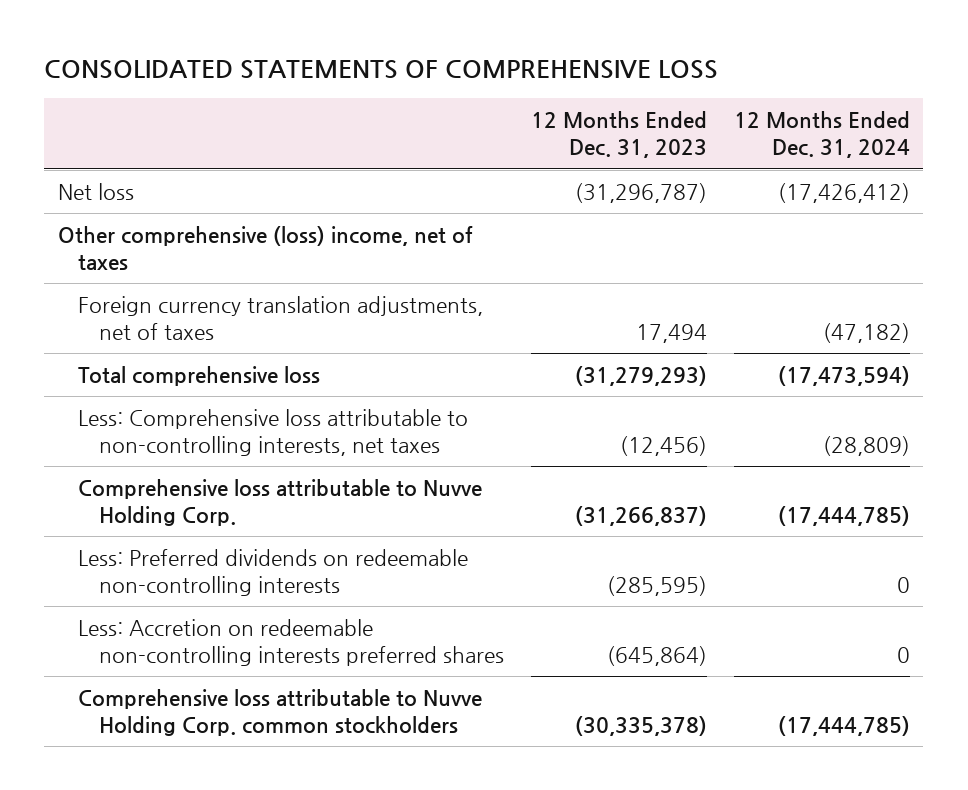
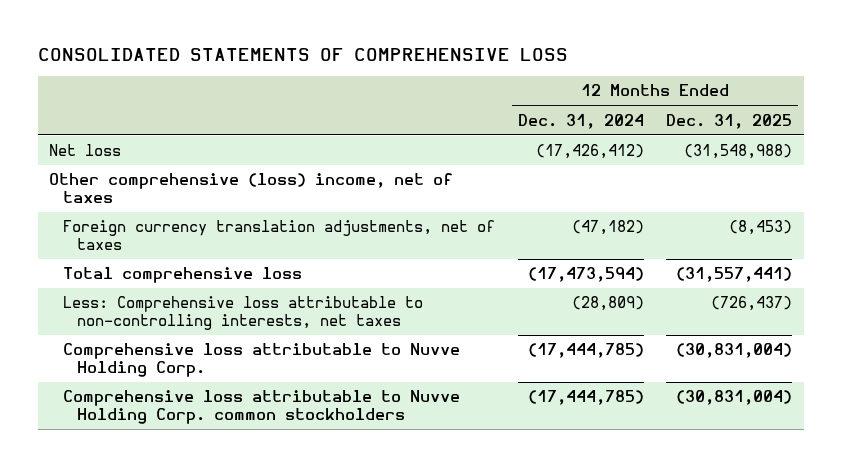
[531,111,708,159] 12 Months Ended Dec. 31, 2023 -> none
none -> [666,113,793,129] Dec. 31, 2025
[78,549,469,596] Less: Preferred dividends on redeemable non-controlling interests -> none
[78,619,505,666] Less: Accretion on redeemable non-controlling interests preferred shares -> none

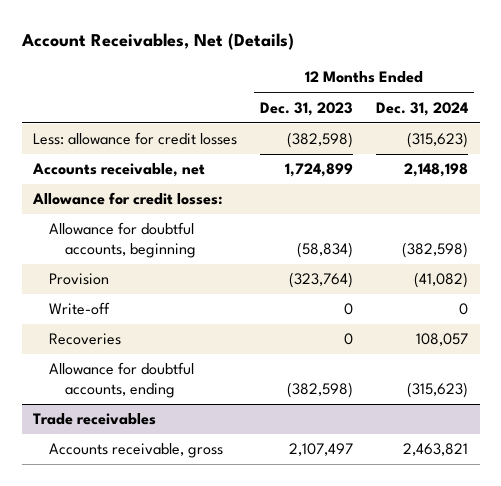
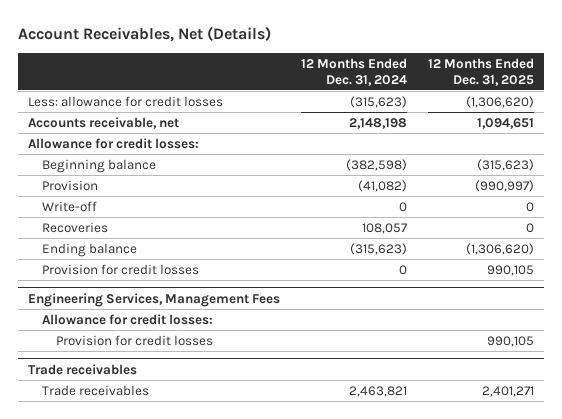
[260,101,354,116] Dec. 31, 2023 -> none
none -> [427,57,534,86] 12 Months Ended Dec. 31, 2025
[48,222,196,259] Allowance for doubtful accounts, beginning -> [42,158,157,173] Beginning balance
[48,362,194,399] Allowance for doubtful accounts, ending -> [42,242,138,257] Ending balance
none -> [42,263,200,275] Provision for credit losses
none -> [28,292,281,307] Engineering Services, Management Fees
none -> [42,313,214,325] Allowance for credit losses:
none -> [56,334,214,346] Provision for credit losses
[48,443,223,459] Accounts receivable, gross -> [42,384,150,396] Trade receivables

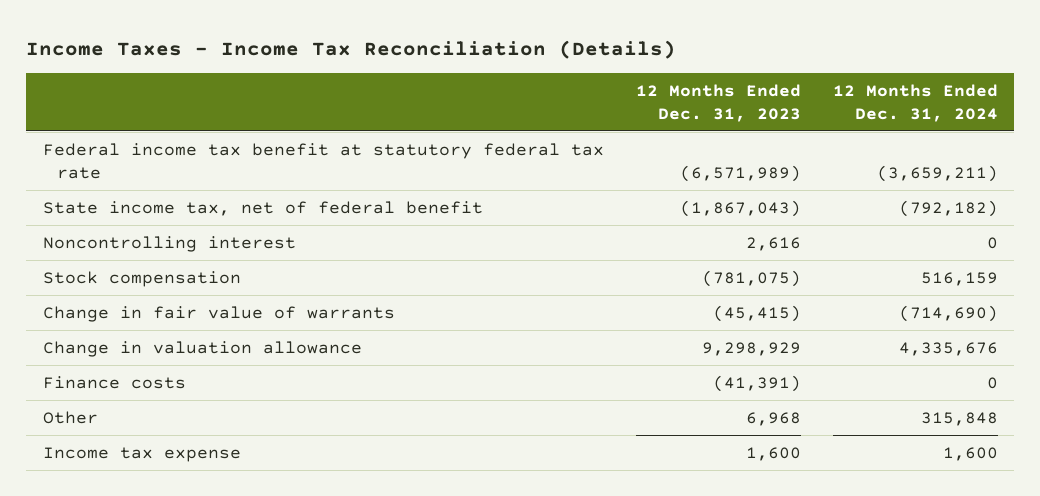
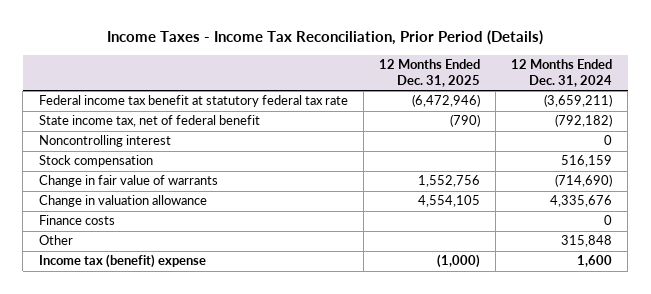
[26,39,677,59] Income Taxes - Income Tax Reconciliation (Details) -> [107,30,544,46] Income Taxes - Income Tax Reconciliation, Prior Period (Details)
[635,83,801,122] 12 Months Ended Dec. 31, 2023 -> none
none -> [378,59,480,87] 12 Months Ended Dec. 31, 2025
[42,446,241,462] Income tax expense -> [38,254,206,269] Income tax (benefit) expense

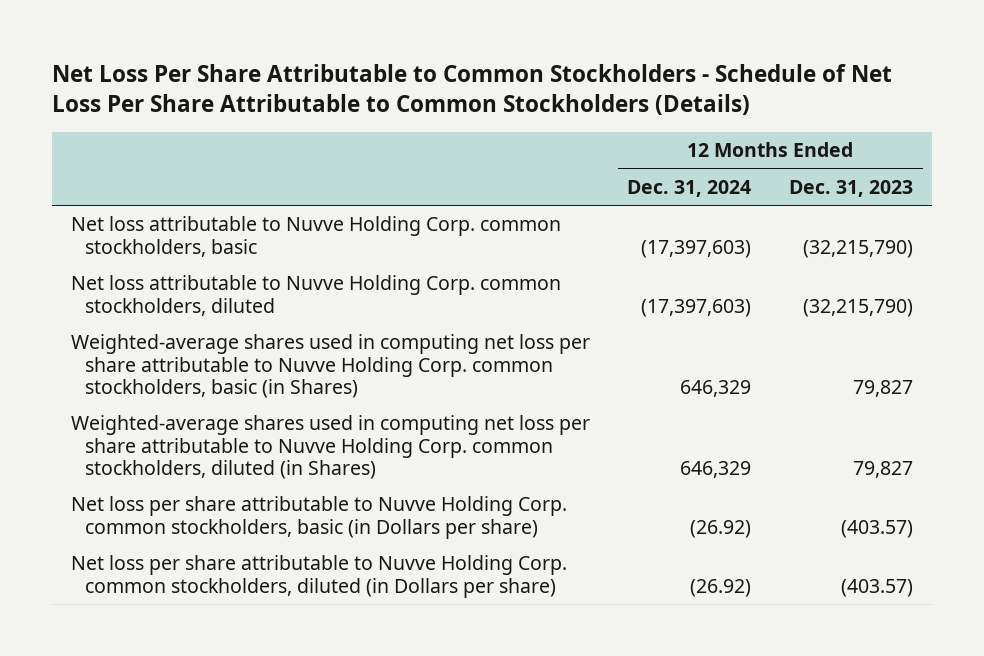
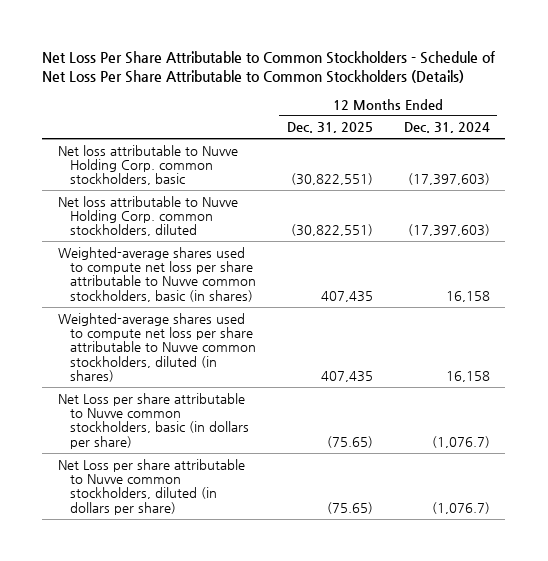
[789,179,914,197] Dec. 31, 2023 -> none
none -> [286,122,373,134] Dec. 31, 2025
[70,334,590,399] Weighted-average shares used in computing net loss per share attributable to Nuvve Holding Corp. common stockholders, basic (in Shares) -> [57,246,256,302] Weighted-average shares used to compute net loss per share attributable to Nuvve common stockholders, basic (in shares)
[680,380,752,398] 646,329 -> [445,290,490,302] 16,158
[70,415,590,480] Weighted-average shares used in computing net loss per share attributable to Nuvve Holding Corp. common stockholders, diluted (in Shares) -> [57,312,256,383] Weighted-average shares used to compute net loss per share attributable to Nuvve common stockholders, diluted (in shares)
[680,461,752,479] 646,329 -> [445,371,490,383] 16,158
[70,496,567,539] Net loss per share attributable to Nuvve Holding Corp. common stockholders, basic (in Dollars per share) -> [57,392,249,449] Net Loss per share attributable to Nuvve common stockholders, basic (in dollars per share)
[690,519,752,538] (26.92) -> [431,435,490,448] (1,076.7)
[70,555,567,598] Net loss per share attributable to Nuvve Holding Corp. common stockholders, diluted (in Dollars per share) -> [57,458,245,515] Net Loss per share attributable to Nuvve common stockholders, diluted (in dollars per share)
[690,578,752,597] (26.92) -> [431,501,490,514] (1,076.7)

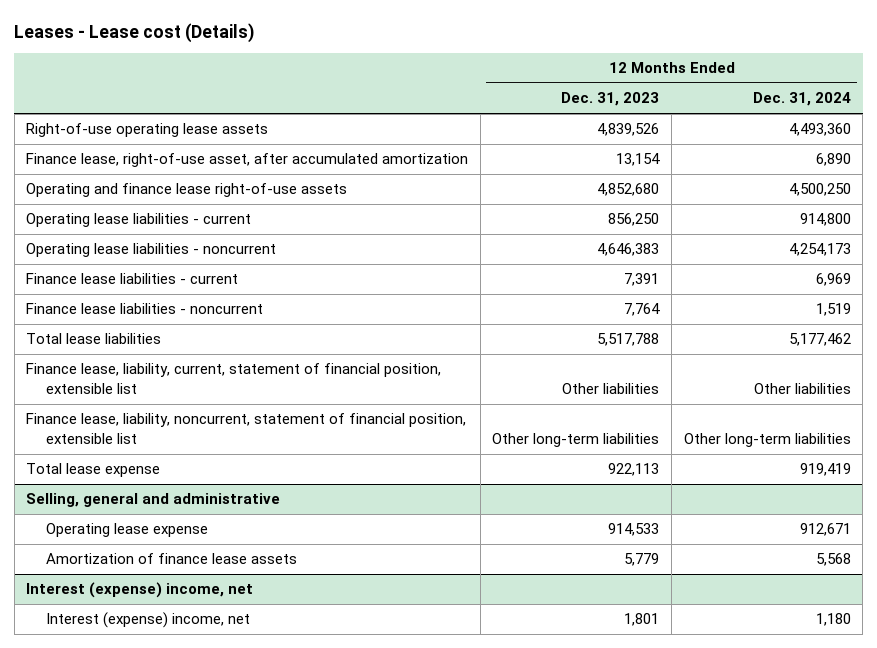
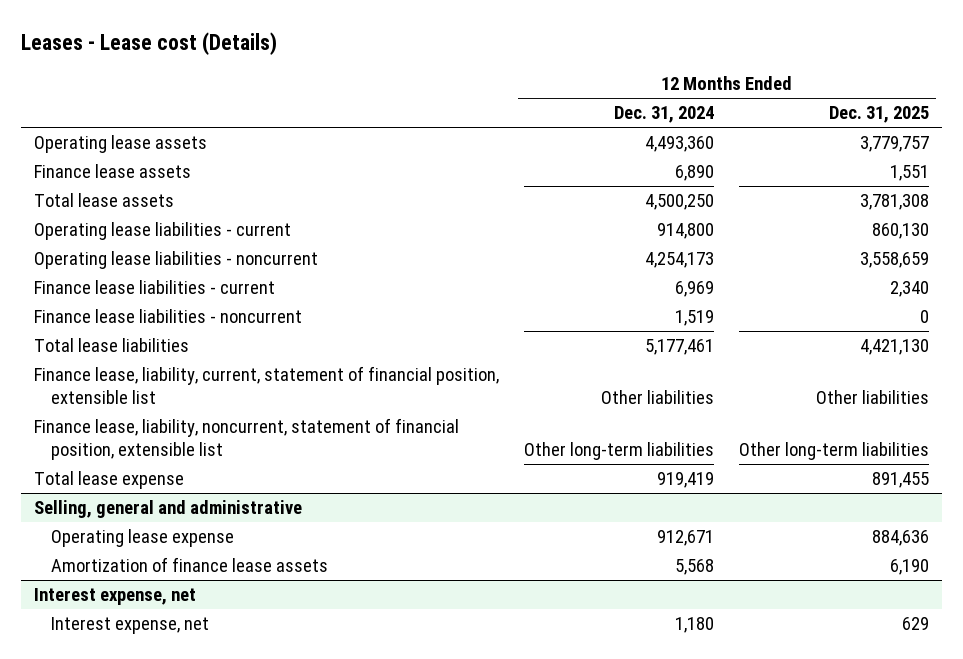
[561,92,660,107] Dec. 31, 2023 -> none
none -> [829,106,930,124] Dec. 31, 2025
[26,123,269,138] Right-of-use operating lease assets -> [34,135,208,154] Operating lease assets
[26,153,469,168] Finance lease, right-of-use asset, after accumulated amortization -> [34,164,192,179] Finance lease assets
[26,183,348,198] Operating and finance lease right-of-use assets -> [34,193,175,208] Total lease assets
[788,333,851,347] 5,177,462 -> [645,339,715,356] 5,177,461
[26,582,254,599] Interest (expense) income, net -> [34,588,197,606] Interest expense, net
[46,612,251,629] Interest (expense) income, net -> [51,617,210,635] Interest expense, net

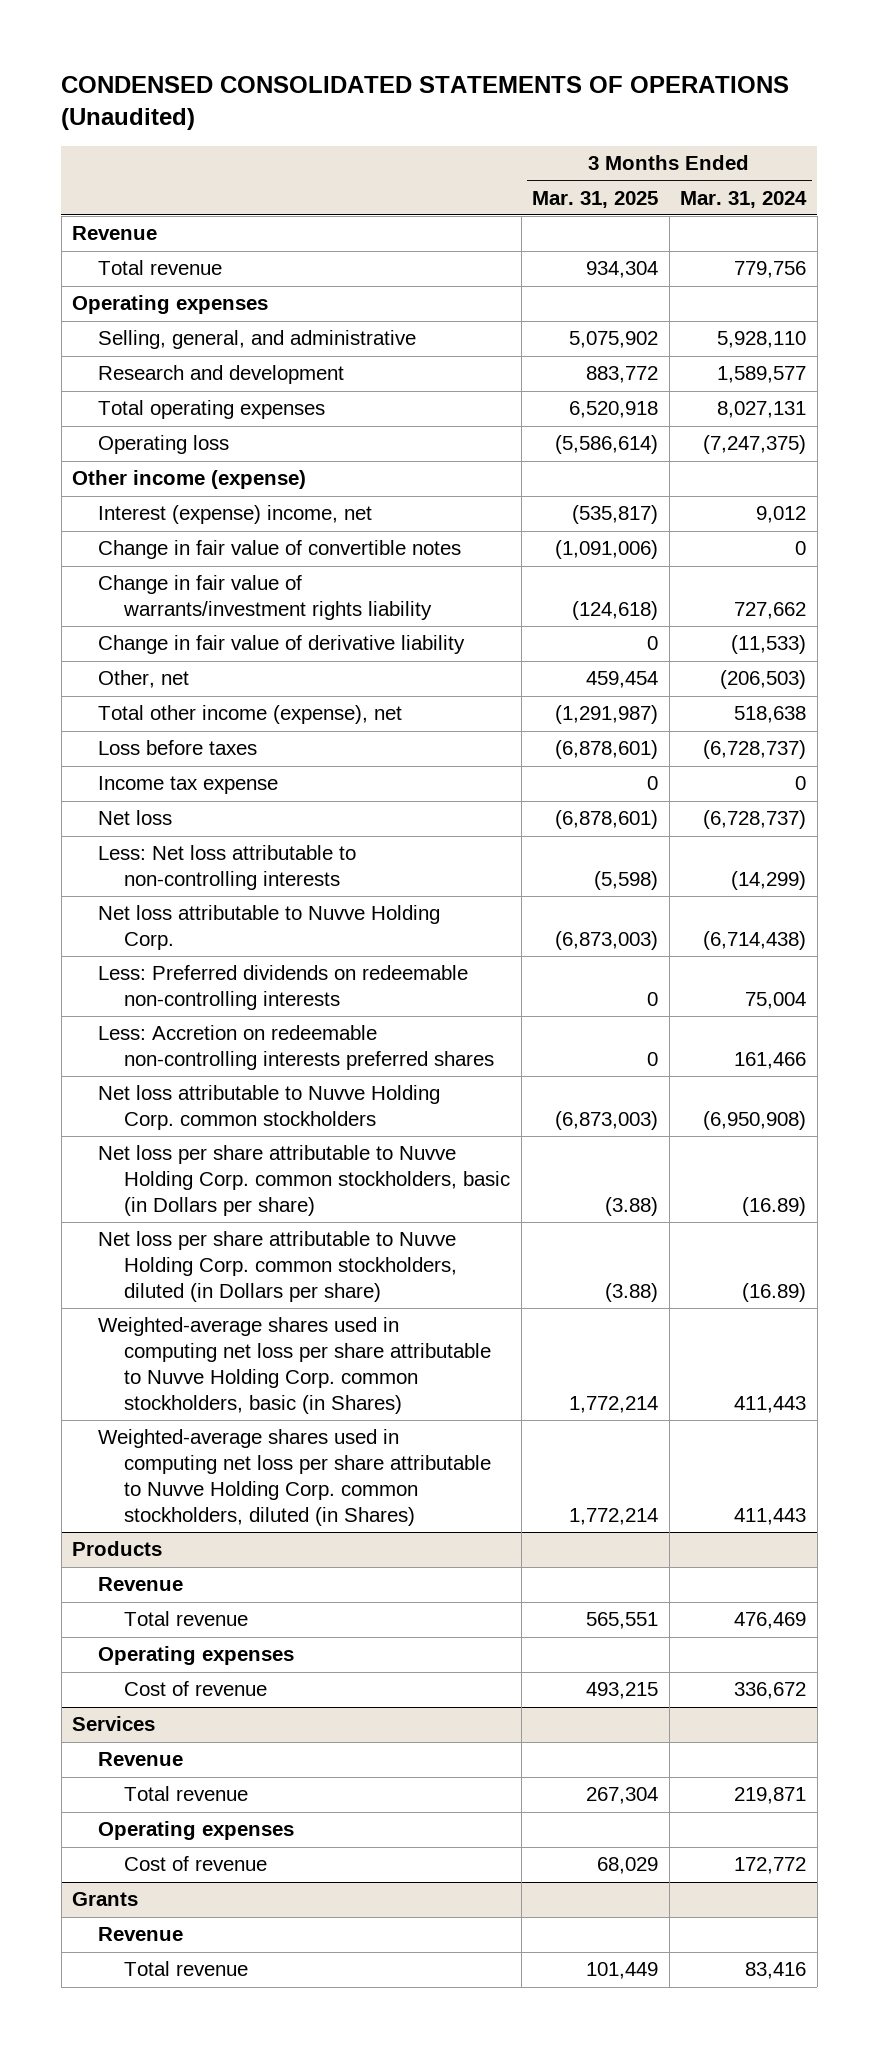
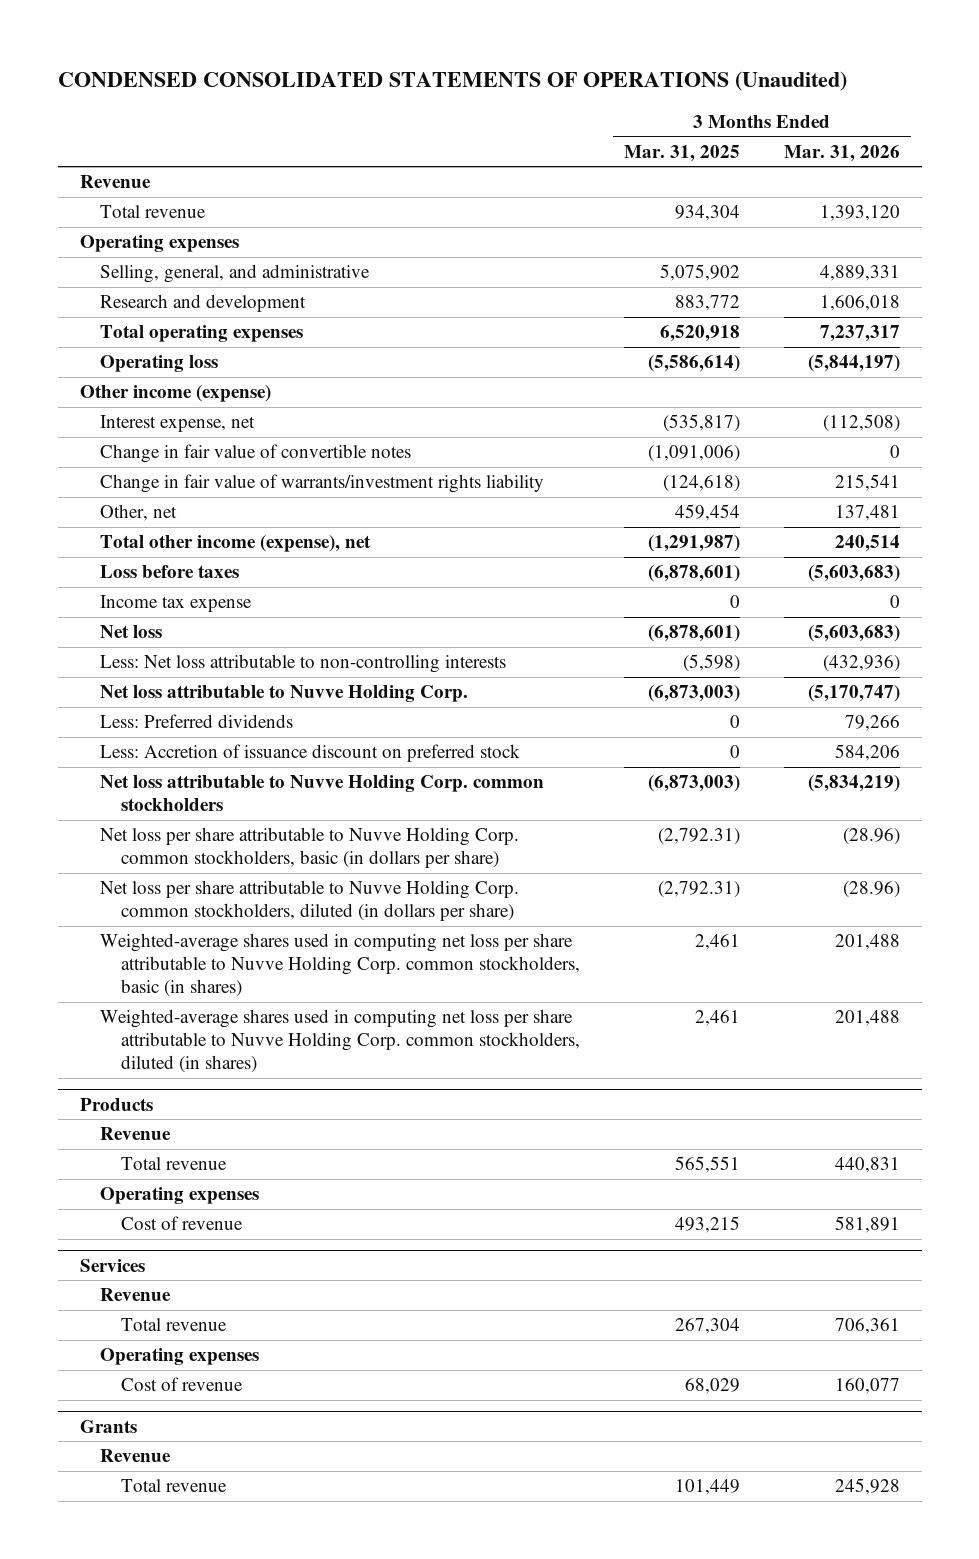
[680,190,808,208] Mar. 31, 2024 -> none
none -> [783,144,900,162] Mar. 31, 2026
[98,505,373,525] Interest (expense) income, net -> [100,415,256,433] Interest expense, net
[98,635,466,655] Change in fair value of derivative liability -> none
[98,965,469,1011] Less: Preferred dividends on redeemable non-controlling interests -> none
[98,1025,495,1071] Less: Accretion on redeemable non-controlling interests preferred shares -> none
none -> [100,714,294,729] Less: Preferred dividends
none -> [100,744,521,763] Less: Accretion of issuance discount on preferred stock
[98,1145,511,1216] Net loss per share attributable to Nuvve Holding Corp. common stockholders, basic (in Dollars per share) -> [100,827,520,869] Net loss per share attributable to Nuvve Holding Corp. common stockholders, basic (in dollars per share)
[605,1196,659,1216] (3.88) -> [657,828,740,846] (2,792.31)
[98,1231,458,1302] Net loss per share attributable to Nuvve Holding Corp. common stockholders, diluted (in Dollars per share) -> [100,880,520,922] Net loss per share attributable to Nuvve Holding Corp. common stockholders, diluted (in dollars per share)
[605,1282,659,1302] (3.88) -> [657,881,740,899] (2,792.31)
[98,1317,492,1414] Weighted-average shares used in computing net loss per share attributable to Nuvve Holding Corp. common stockholders, basic (in Shares) -> [100,933,580,998] Weighted-average shares used in computing net loss per share attributable to Nuvve Holding Corp. common stockholders, basic (in shares)
[569,1395,659,1413] 1,772,214 -> [694,934,740,951] 2,461
[98,1429,492,1526] Weighted-average shares used in computing net loss per share attributable to Nuvve Holding Corp. common stockholders, diluted (in Shares) -> [100,1009,580,1074] Weighted-average shares used in computing net loss per share attributable to Nuvve Holding Corp. common stockholders, diluted (in shares)
[569,1507,659,1525] 1,772,214 -> [694,1010,740,1027] 2,461

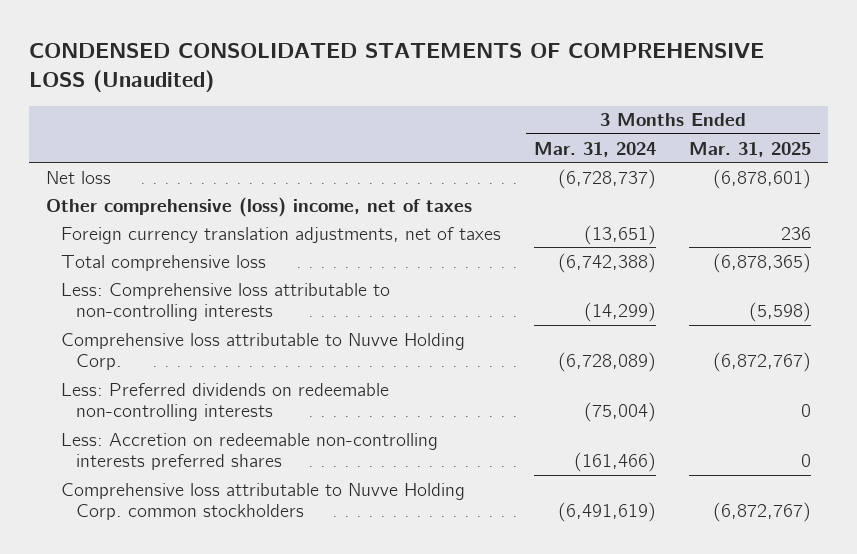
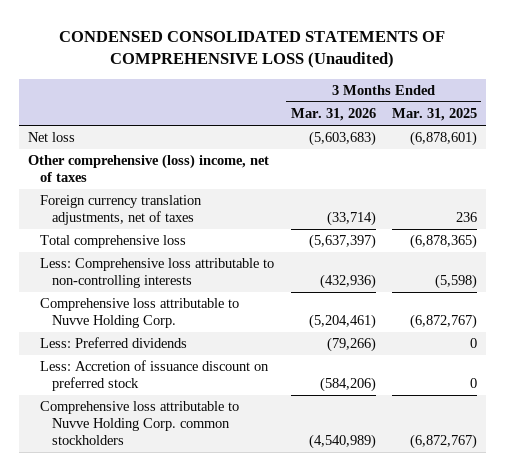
[534,141,657,157] Mar. 31, 2024 -> none
none -> [290,108,376,122] Mar. 31, 2026
[61,382,390,422] Less: Preferred dividends on redeemable non-controlling interests -> none
[61,432,439,471] Less: Accretion on redeemable non-controlling interests preferred shares -> none
none -> [39,337,187,349] Less: Preferred dividends
none -> [39,360,269,391] Less: Accretion of issuance discount on preferred stock

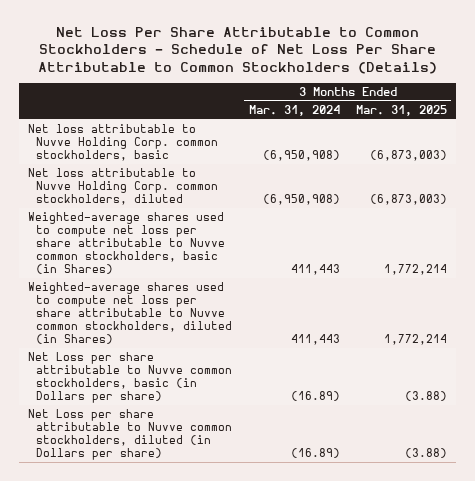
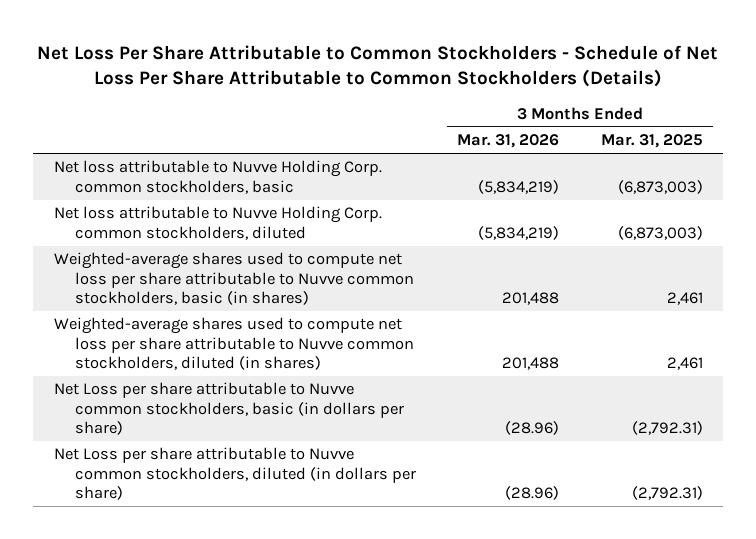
[248,104,340,116] Mar. 31, 2024 -> none
none -> [457,134,560,149] Mar. 31, 2026
[27,212,225,275] Weighted-average shares used to compute net loss per share attributable to Nuvve common stockholders, basic (in Shares) -> [53,252,415,306] Weighted-average shares used to compute net loss per share attributable to Nuvve common stockholders, basic (in shares)
[384,264,448,276] 1,772,214 -> [666,292,703,306] 2,461
[27,282,232,345] Weighted-average shares used to compute net loss per share attributable to Nuvve common stockholders, diluted (in Shares) -> [53,317,415,371] Weighted-average shares used to compute net loss per share attributable to Nuvve common stockholders, diluted (in shares)
[384,334,448,346] 1,772,214 -> [666,357,703,371] 2,461
[27,352,232,404] Net Loss per share attributable to Nuvve common stockholders, basic (in Dollars per share) -> [53,382,405,436] Net Loss per share attributable to Nuvve common stockholders, basic (in dollars per share)
[405,391,448,402] (3.88) -> [631,421,703,436] (2,792.31)
[27,409,232,461] Net Loss per share attributable to Nuvve common stockholders, diluted (in Dollars per share) -> [53,447,417,501] Net Loss per share attributable to Nuvve common stockholders, diluted (in dollars per share)
[405,448,448,459] (3.88) -> [631,486,703,501] (2,792.31)

